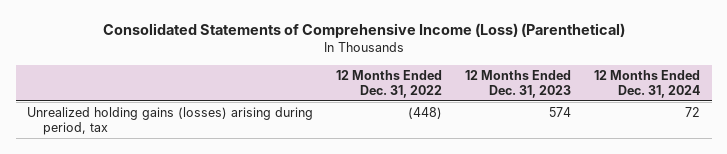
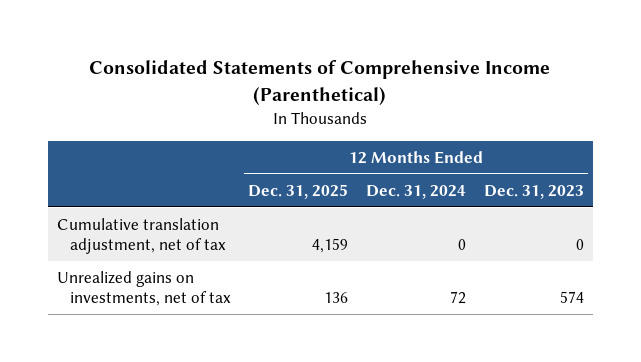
[102,23,625,39] Consolidated Statements of Comprehensive Income (Loss) (Parenthetical) -> [89,60,551,105] Consolidated Statements of Comprehensive Income (Parenthetical)
[336,69,443,98] 12 Months Ended Dec. 31, 2022 -> none
none -> [248,183,349,199] Dec. 31, 2025
none -> [56,218,226,254] Cumulative translation adjustment, net of tax
[27,107,314,136] Unrealized holding gains (losses) arising during period, tax -> [56,271,231,306] Unrealized gains on investments, net of tax

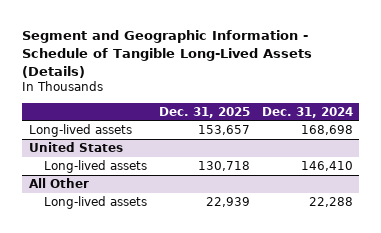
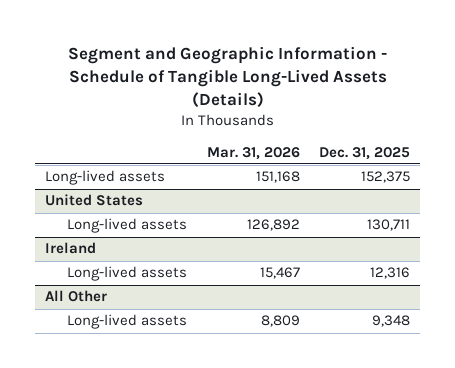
[261,106,353,118] Dec. 31, 2024 -> none
none -> [206,146,300,160] Mar. 31, 2026
[197,124,250,135] 153,657 -> [361,171,411,184] 152,375
[197,160,250,171] 130,718 -> [367,219,411,232] 130,711
none -> [45,242,97,255] Ireland
none -> [67,266,188,282] Long-lived assets
[205,196,250,207] 22,939 -> [372,315,411,328] 9,348

